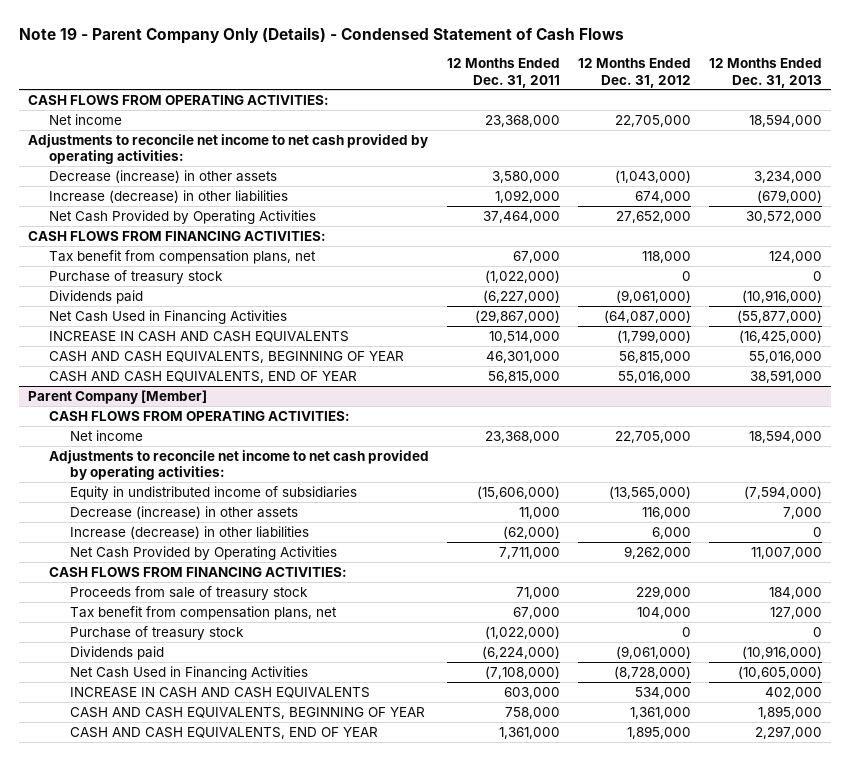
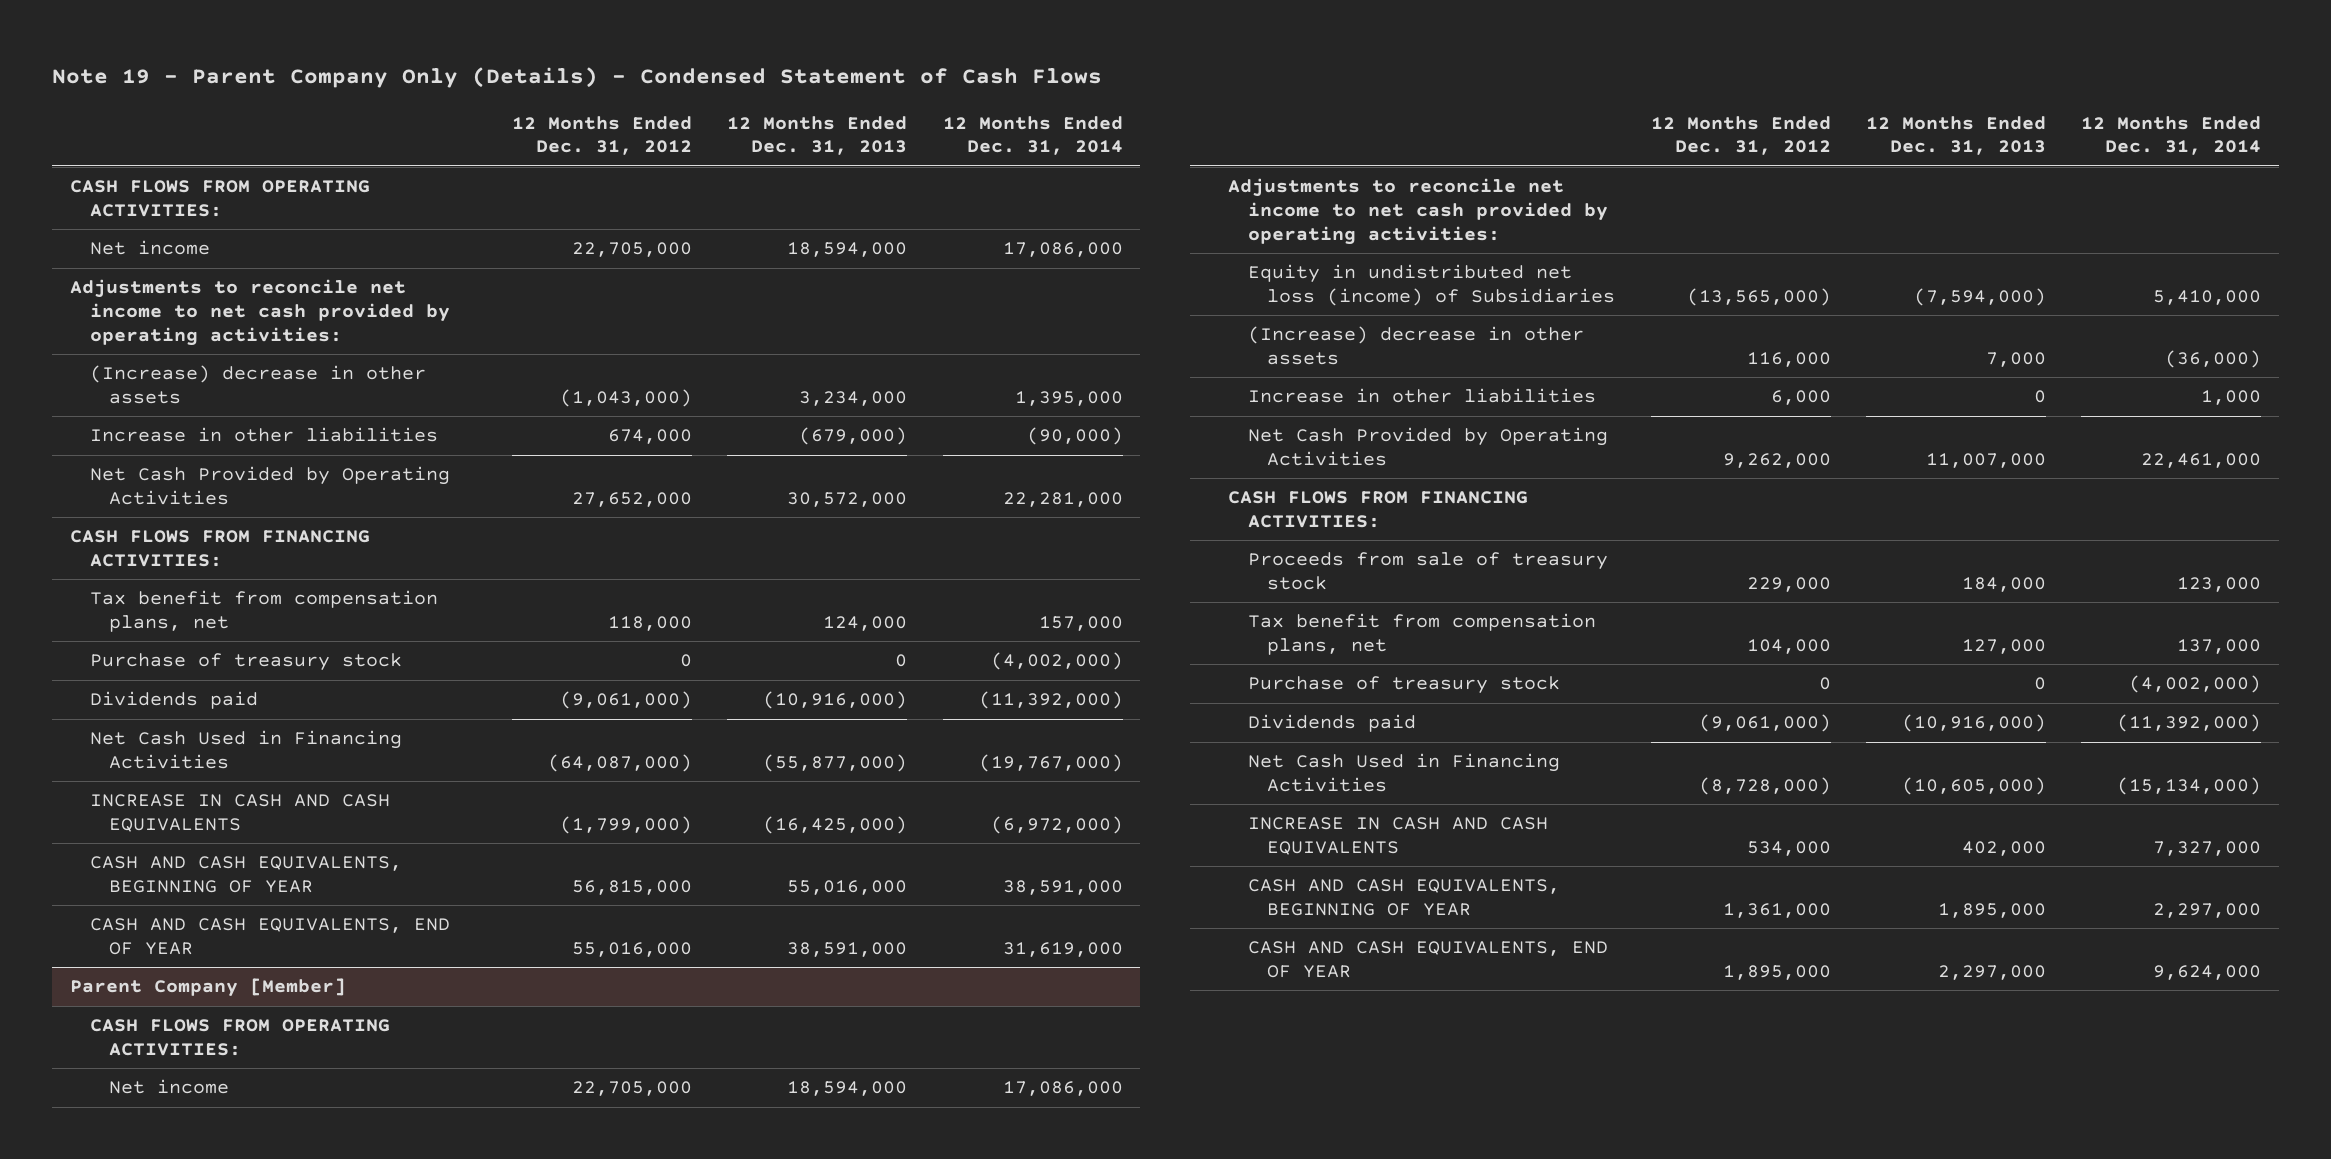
[446,58,560,88] 12 Months Ended Dec. 31, 2011 -> none
none -> [942,115,1123,156] 12 Months Ended Dec. 31, 2014
[48,169,277,183] Decrease (increase) in other assets -> [89,365,426,404] (Increase) decrease in other assets
[48,189,288,203] Increase (decrease) in other liabilities -> [89,427,438,443] Increase in other liabilities
[70,485,358,500] Equity in undistributed income of subsidiaries -> [1247,264,1616,306] Equity in undistributed net loss (income) of Subsidiaries
[70,505,299,519] Decrease (increase) in other assets -> [1247,326,1584,365] (Increase) decrease in other assets
[70,525,310,539] Increase (decrease) in other liabilities -> [1247,388,1596,404] Increase in other liabilities

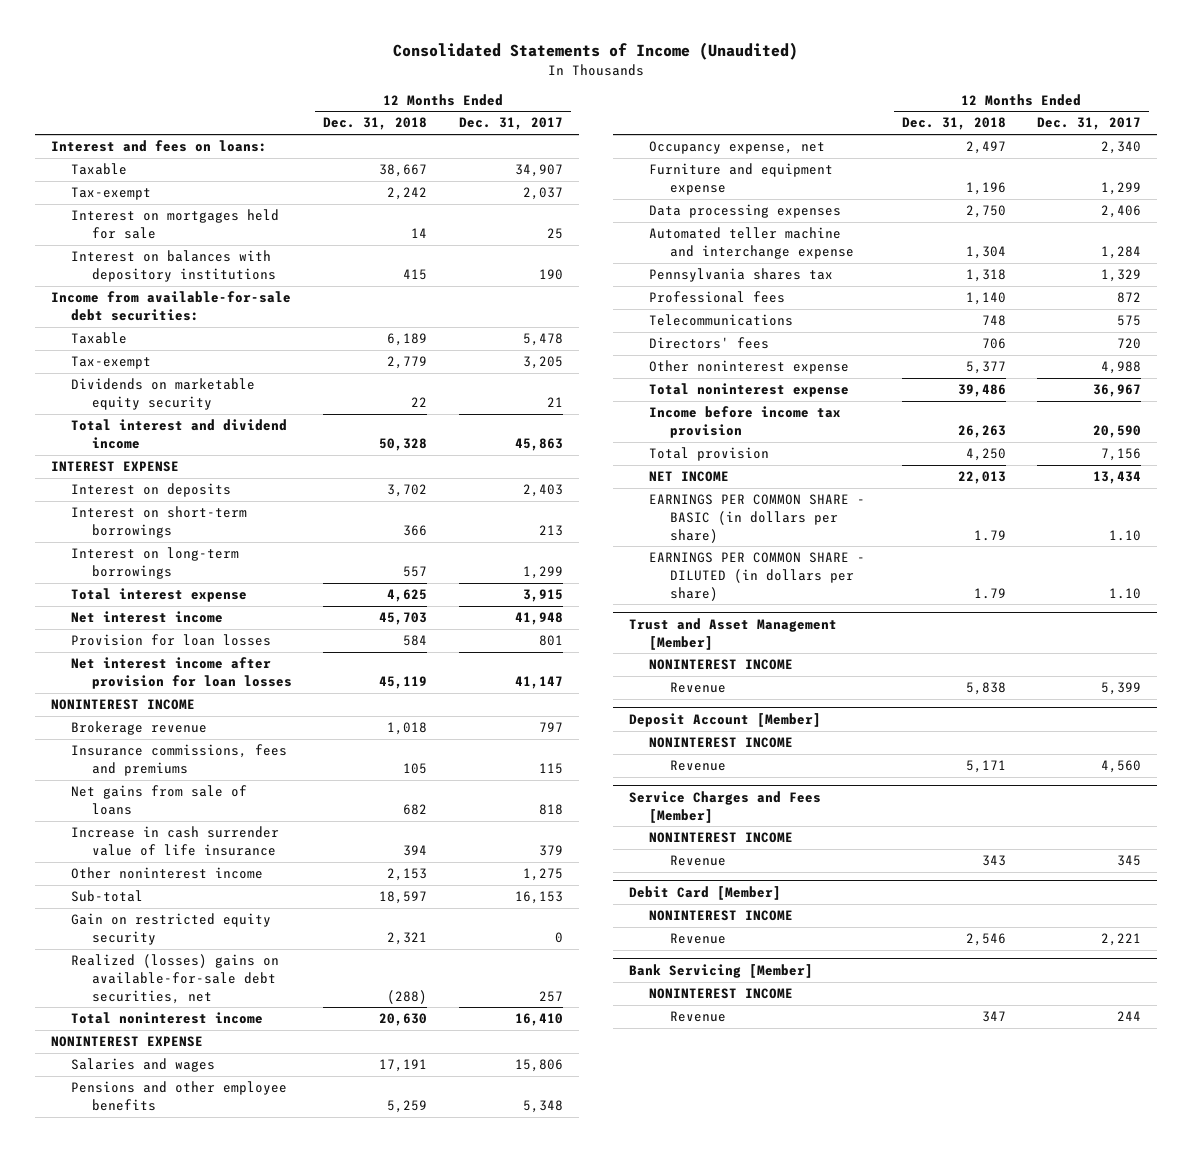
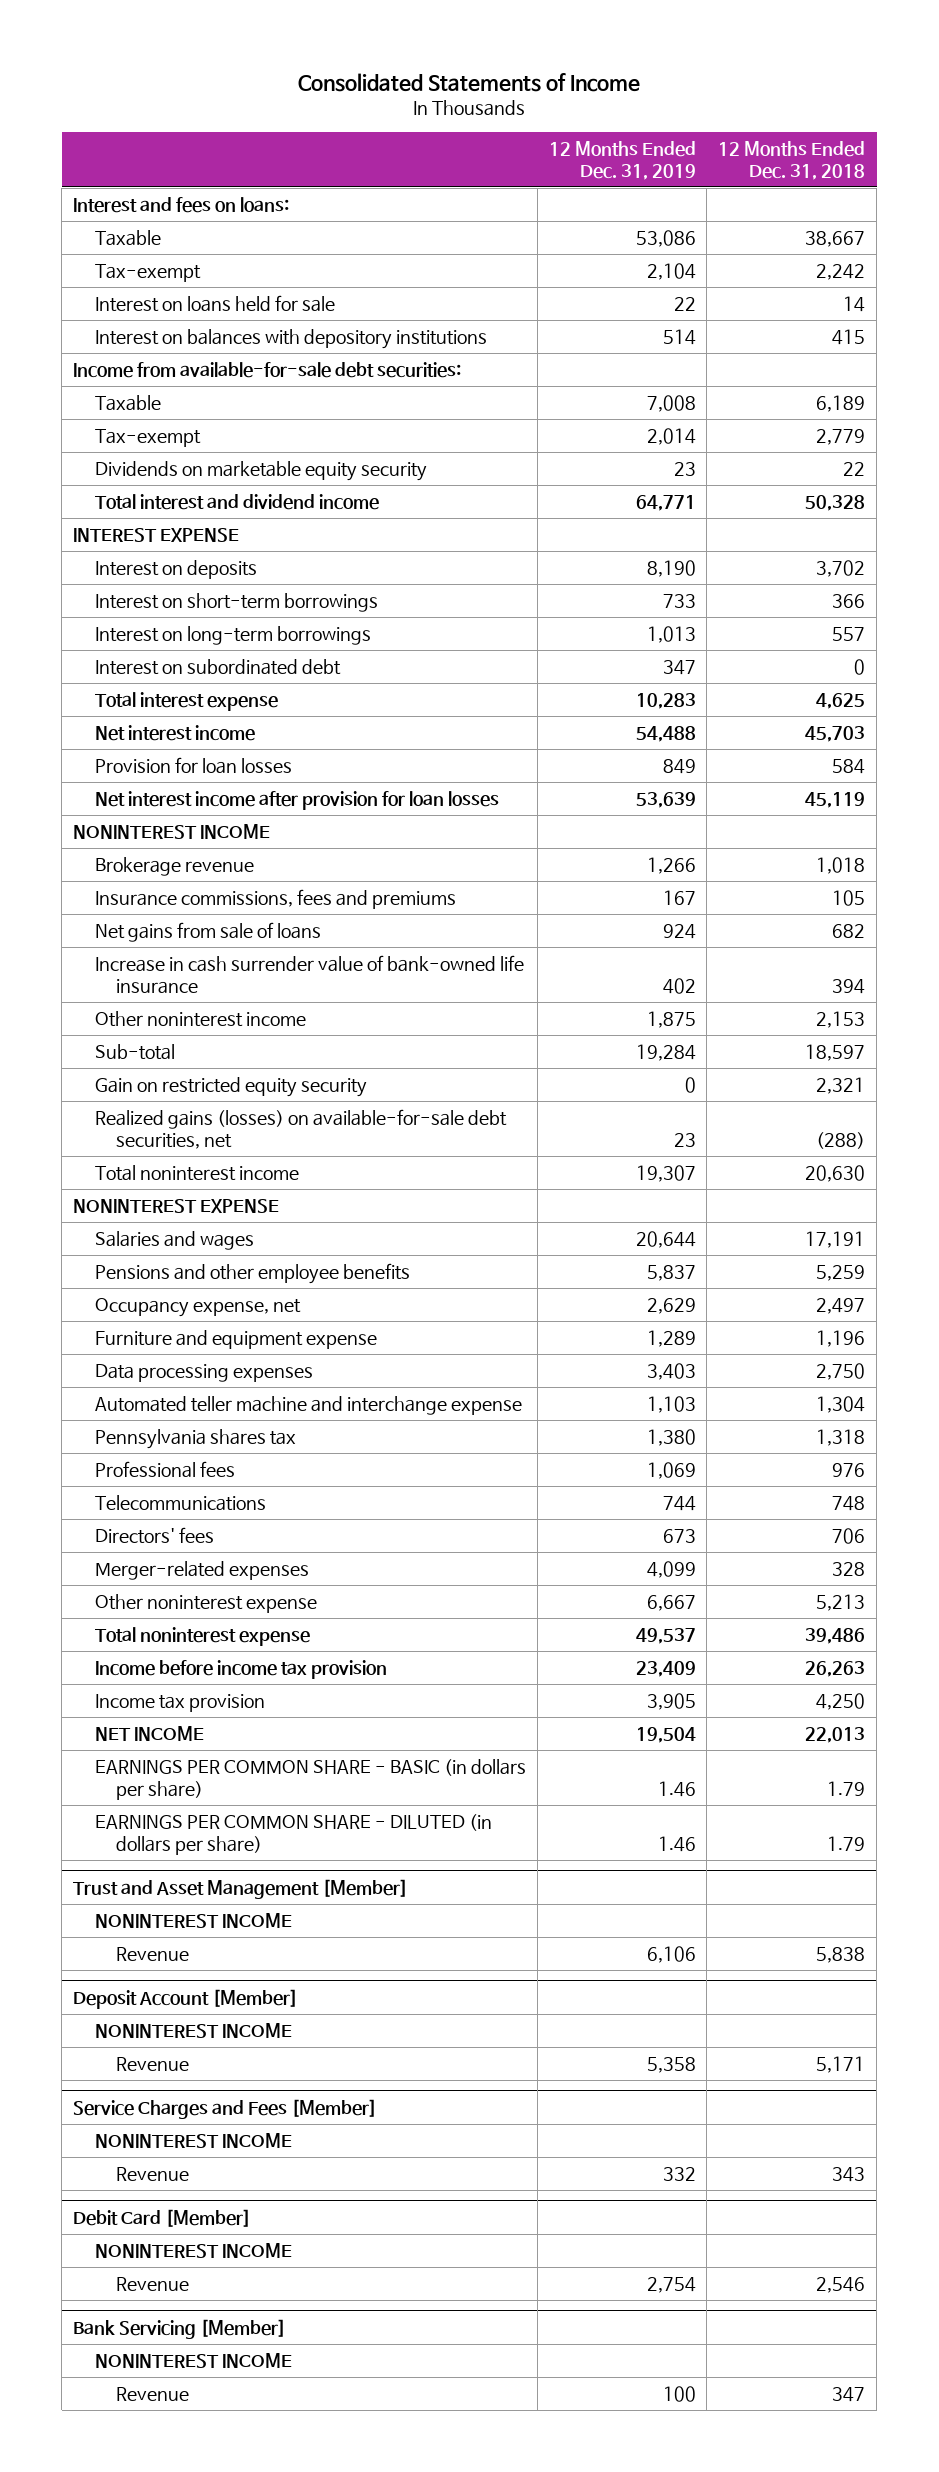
[392,41,798,60] Consolidated Statements of Income (Unaudited) -> [298,72,641,92] Consolidated Statements of Income
[458,117,563,131] Dec. 31, 2017 -> none
none -> [548,140,696,180] 12 Months Ended Dec. 31, 2019
[71,209,280,239] Interest on mortgages held for sale -> [94,294,335,312] Interest on loans held for sale
none -> [94,658,341,675] Interest on subordinated debt
[71,826,280,856] Increase in cash surrender value of life insurance -> [94,954,524,994] Increase in cash surrender value of bank-owned life insurance
[71,954,280,1004] Realized (losses) gains on available-for-sale debt securities, net -> [94,1108,507,1149] Realized gains (losses) on available-for-sale debt securities, net
[965,292,1006,306] 1,140 -> [832,1462,866,1477] 976
none -> [94,1560,309,1580] Merger-related expenses
[965,361,1006,375] 5,377 -> [816,1593,866,1611] 5,213
[649,447,770,462] Total provision -> [94,1693,265,1712] Income tax provision

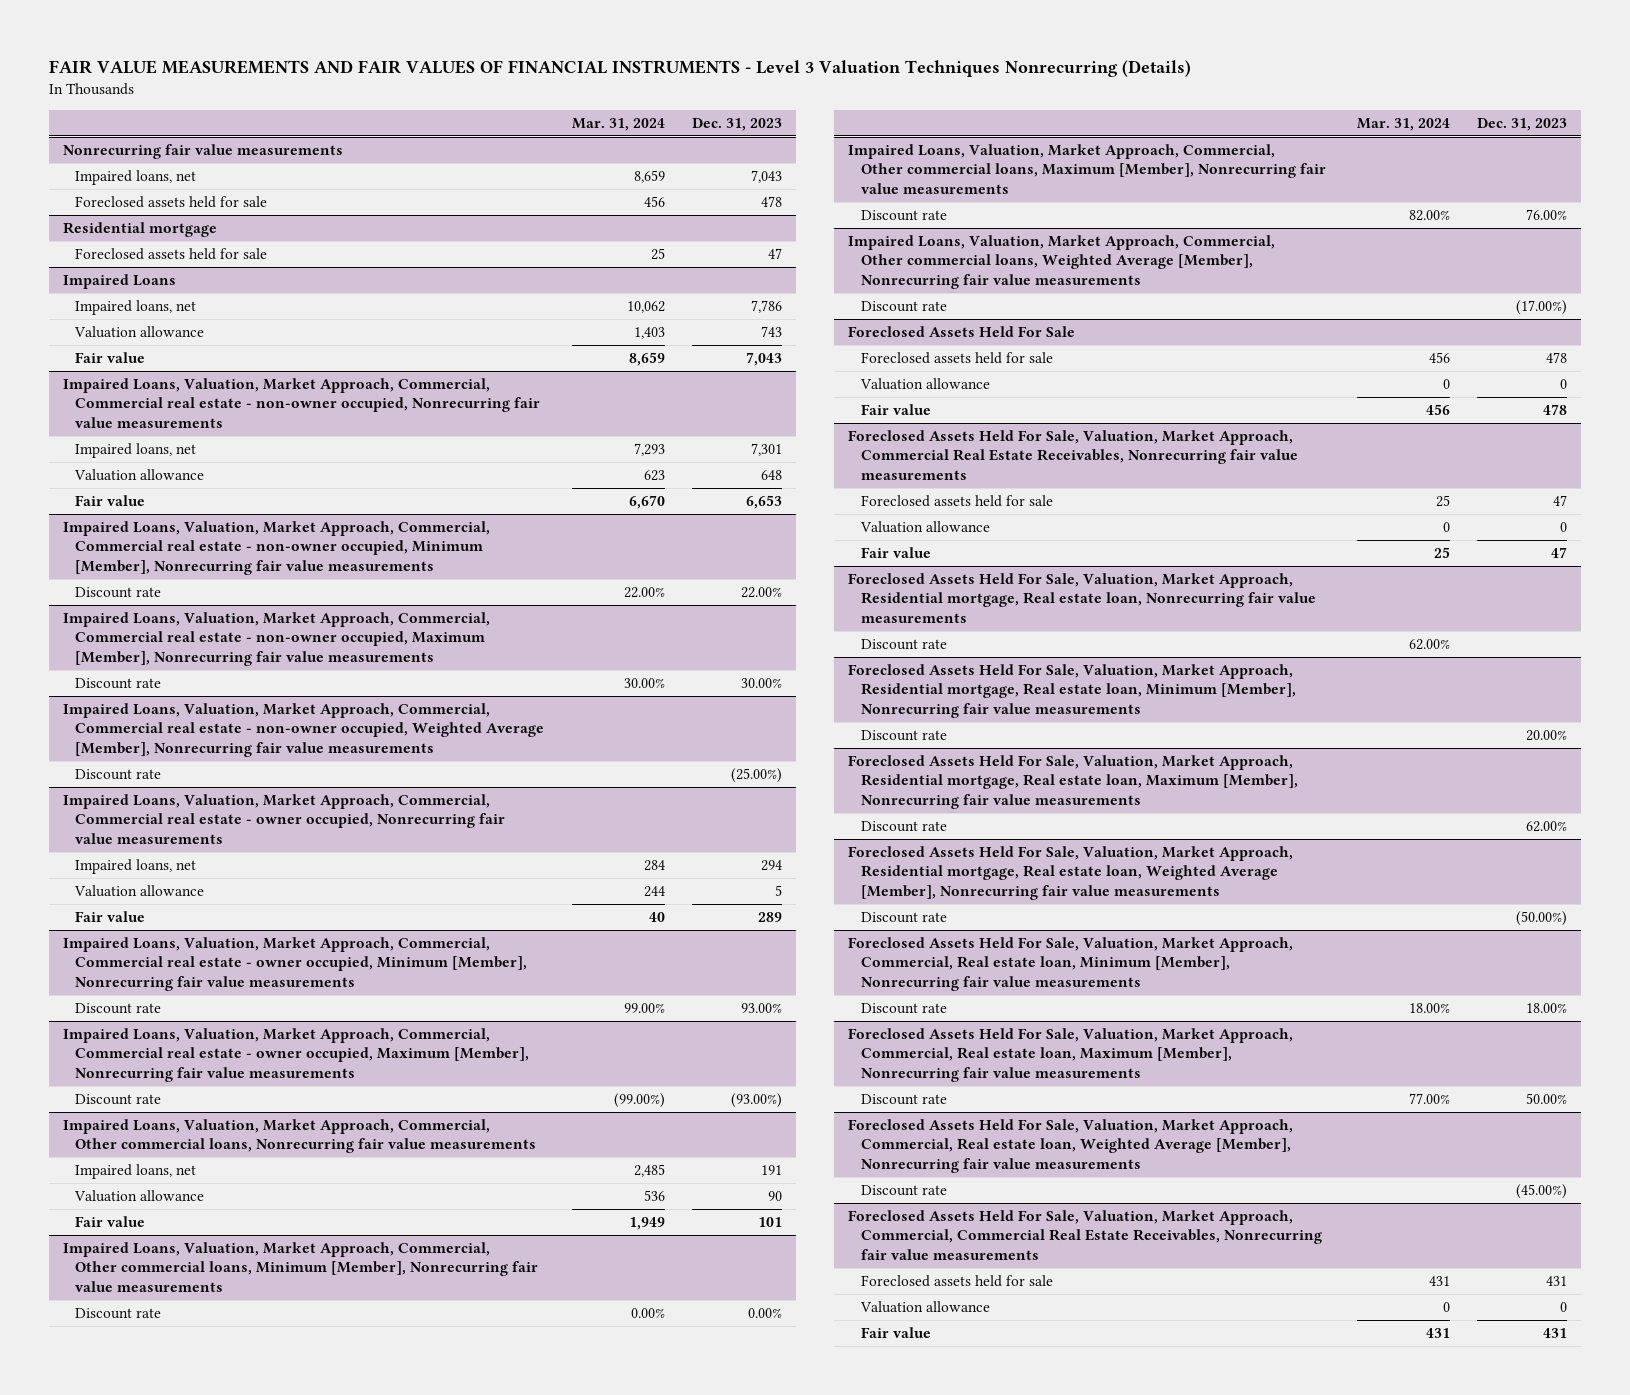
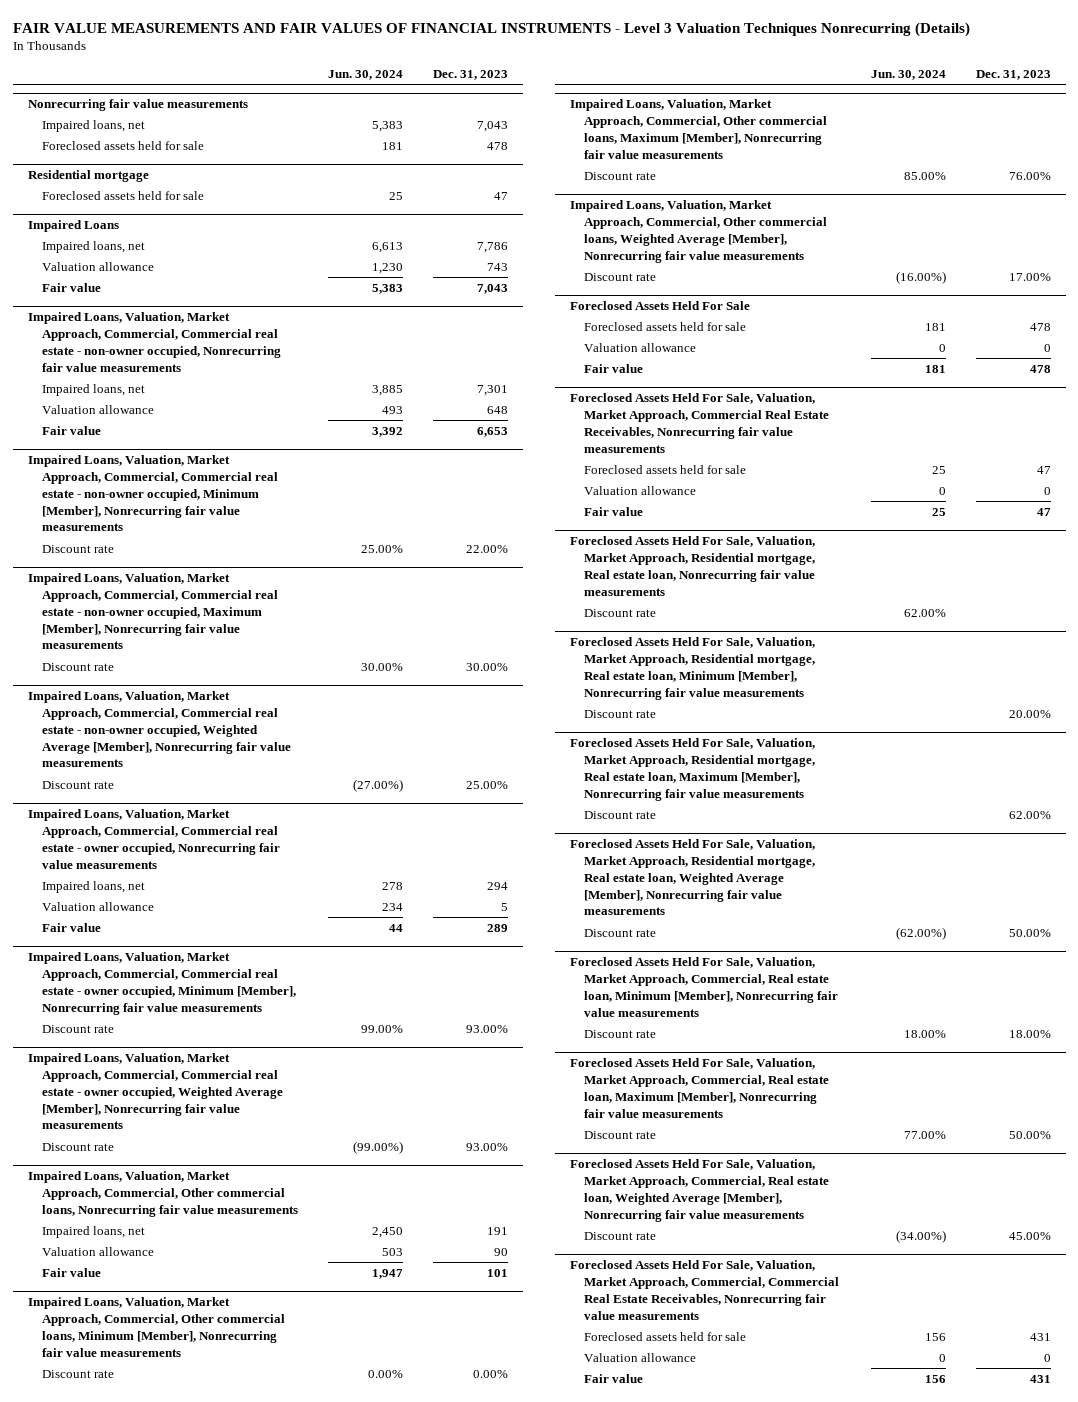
[571,117,665,131] Mar. 31, 2024 -> none
none -> [327,69,403,80] Jun. 30, 2024
[730,768,782,784] (25.00%) -> [465,780,508,789] 25.00%
[62,1028,530,1082] Impaired Loans, Valuation, Market Approach, Commercial, Commercial real estate - owner occupied, Maximum [Member], Nonrecurring fair value measurements -> [27,1053,283,1130] Impaired Loans, Valuation, Market Approach, Commercial, Commercial real estate - owner occupied, Weighted Average [Member], Nonrecurring fair value measurements
[730,1093,782,1109] (93.00%) -> [465,1142,508,1151] 93.00%
[1516,300,1568,316] (17.00%) -> [1008,272,1051,281] 17.00%
[1516,911,1568,927] (50.00%) -> [1008,928,1051,937] 50.00%
[1516,1184,1568,1200] (45.00%) -> [1008,1231,1051,1240] 45.00%

